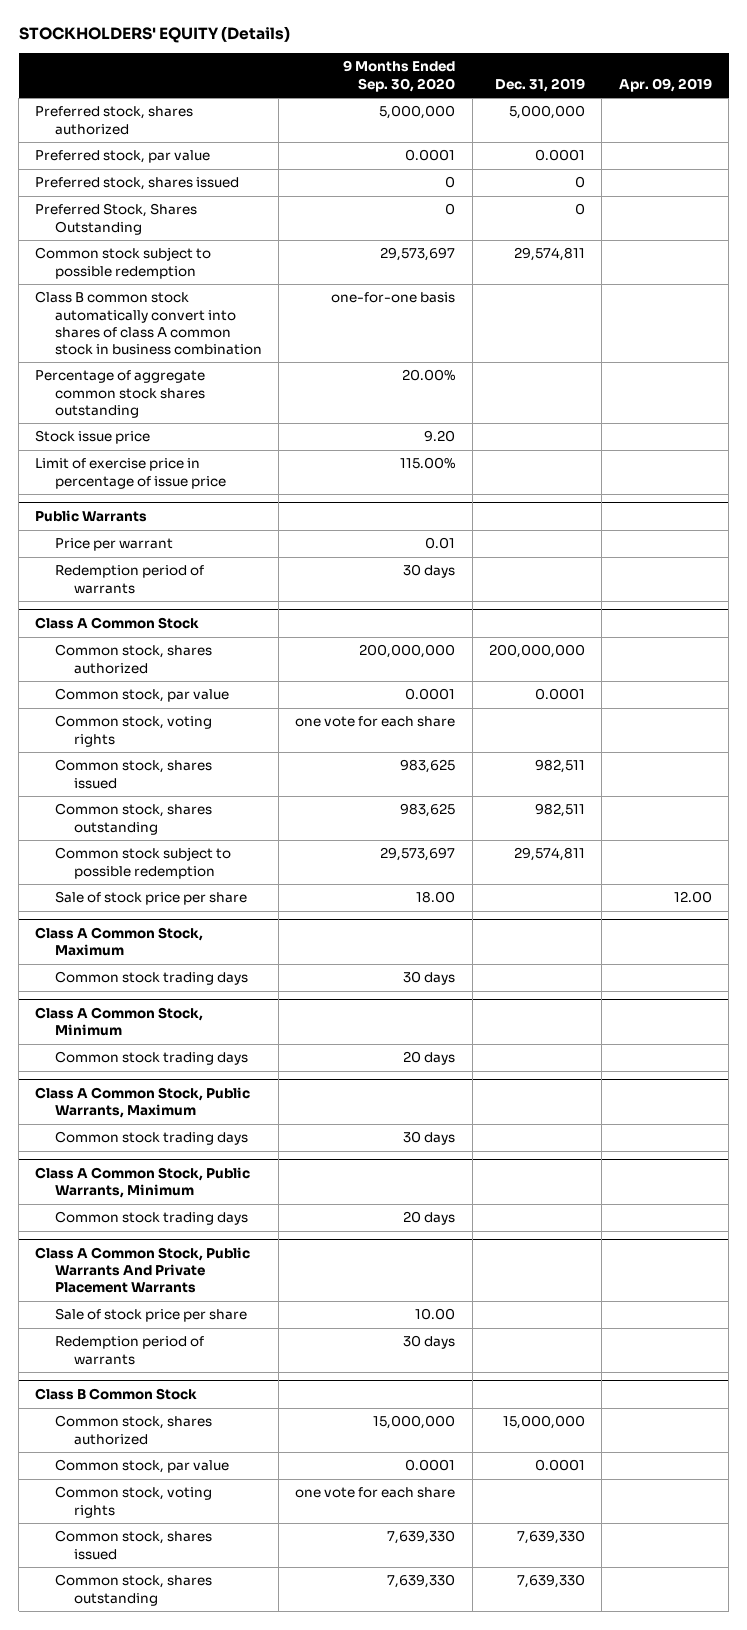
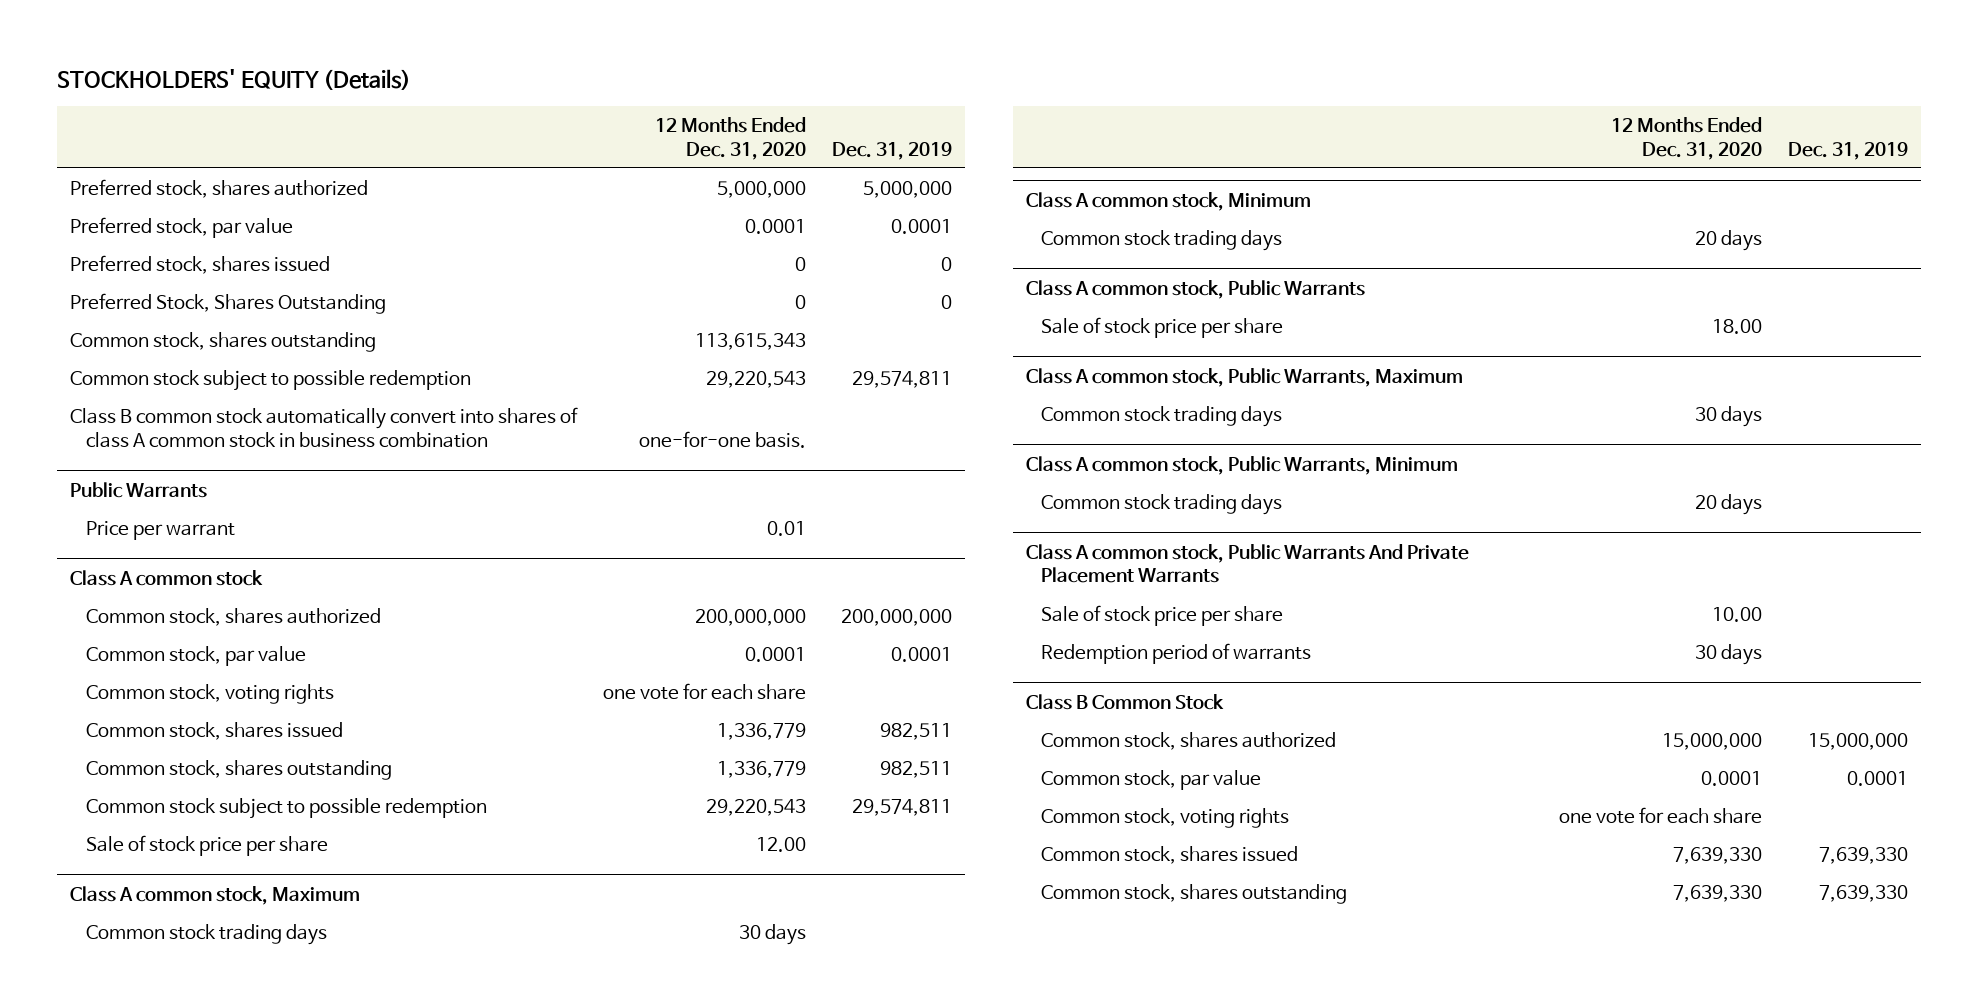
[343,60,456,92] 9 Months Ended Sep. 30, 2020 -> none
[618,77,712,92] Apr. 09, 2019 -> none
none -> [655,116,807,160] 12 Months Ended Dec. 31, 2020
none -> [70,331,377,352] Common stock, shares outstanding
[35,370,206,418] Percentage of aggregate common stock shares outstanding -> none
[35,430,151,445] Stock issue price -> none
[35,458,226,489] Limit of exercise price in percentage of issue price -> none
[54,565,204,594] Redemption period of warrants -> none
[35,616,200,629] Class A Common Stock -> [70,569,264,586] Class A common stock
[35,926,204,957] Class A Common Stock, Maximum -> [70,885,361,905] Class A common stock, Maximum
[35,1006,204,1037] Class A Common Stock, Minimum -> [1025,191,1311,211] Class A common stock, Minimum
none -> [1025,279,1365,299] Class A common stock, Public Warrants
none -> [1041,316,1284,338] Sale of stock price per share
[35,1086,251,1119] Class A Common Stock, Public Warrants, Maximum -> [1025,367,1463,387] Class A common stock, Public Warrants, Maximum
[35,1166,251,1199] Class A Common Stock, Public Warrants, Minimum -> [1025,455,1458,475] Class A common stock, Public Warrants, Minimum
[35,1246,251,1294] Class A Common Stock, Public Warrants And Private Placement Warrants -> [1025,543,1469,584] Class A common stock, Public Warrants And Private Placement Warrants

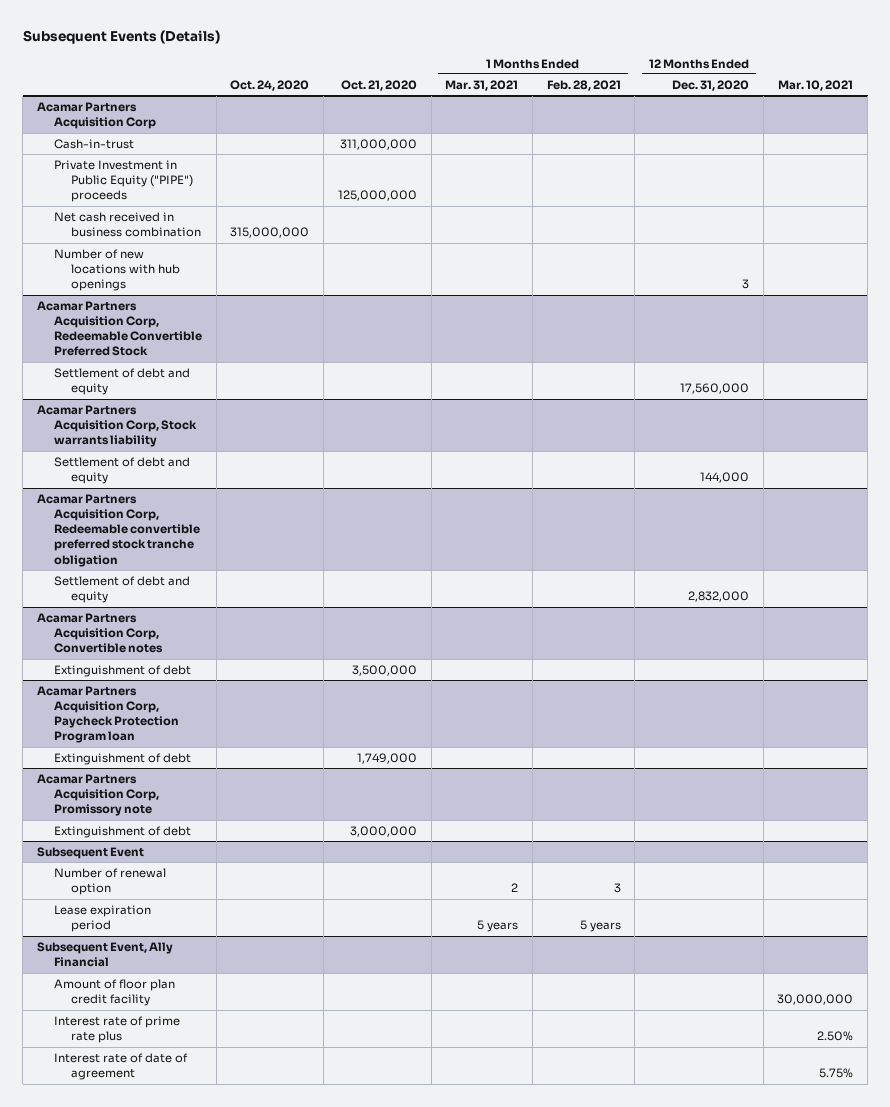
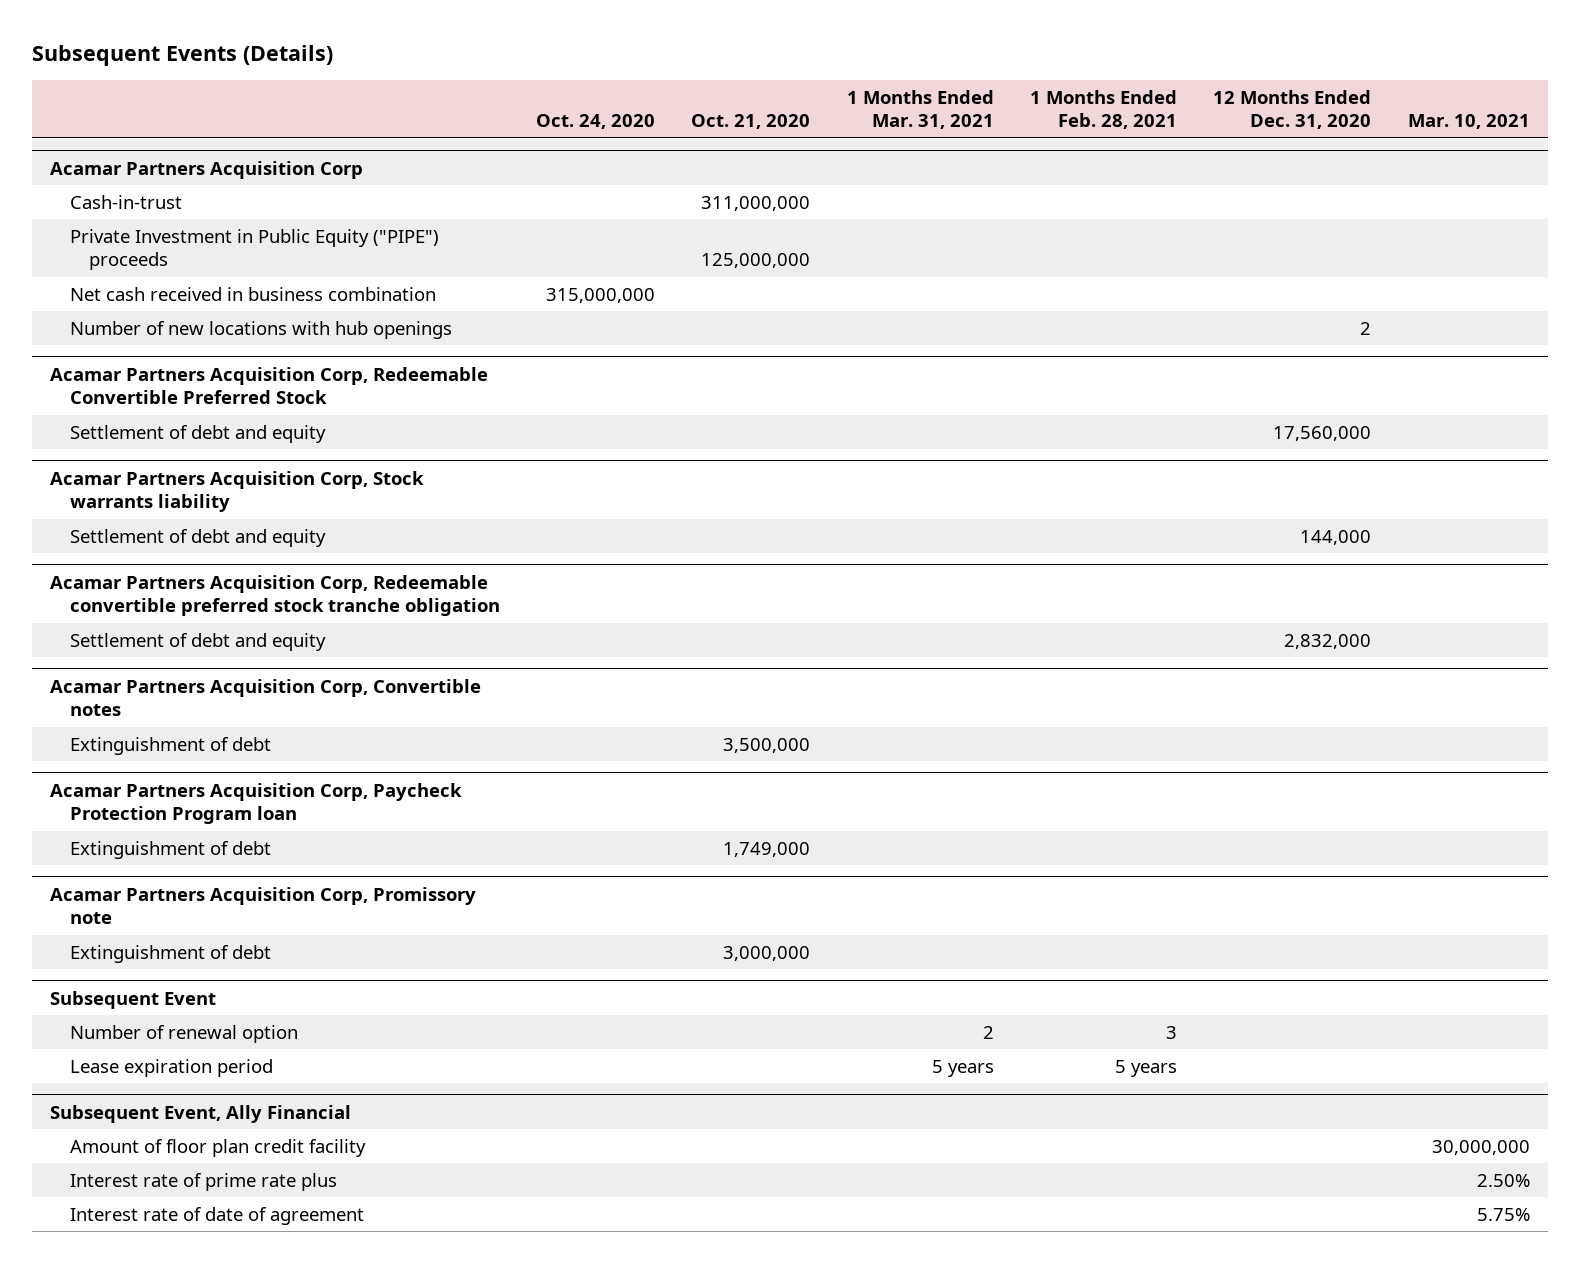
[741,279,749,290] 3 -> [1360,321,1372,335] 2

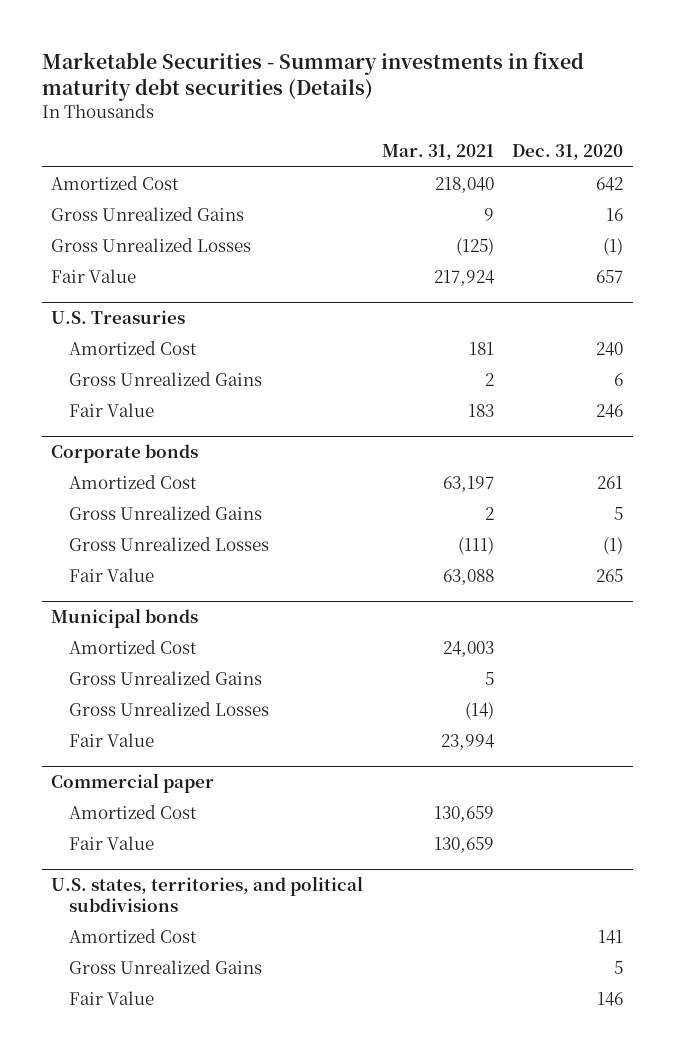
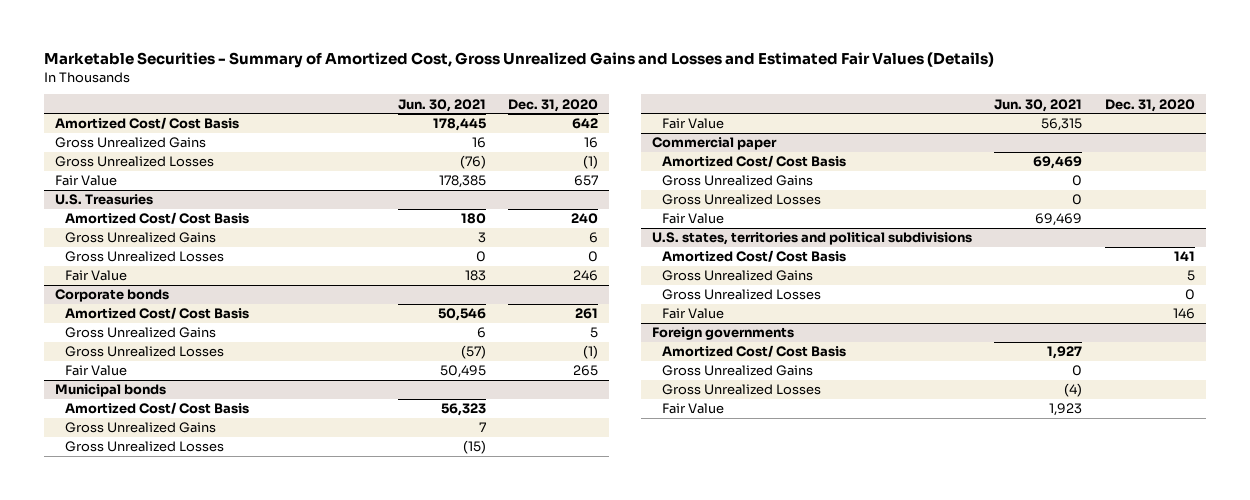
[42,51,585,102] Marketable Securities - Summary investments in fixed maturity debt securities (Details) -> [44,52,995,69] Marketable Securities - Summary of Amortized Cost, Gross Unrealized Gains and Losses and Estimated Fair Values (Details)
[381,144,494,161] Mar. 31, 2021 -> none
none -> [397,98,486,112] Jun. 30, 2021
[51,175,180,190] Amortized Cost -> [55,117,240,130] Amortized Cost/ Cost Basis
[69,340,198,355] Amortized Cost -> [65,212,250,225] Amortized Cost/ Cost Basis
none -> [65,251,225,263] Gross Unrealized Losses
[69,474,198,489] Amortized Cost -> [65,307,250,320] Amortized Cost/ Cost Basis
[69,639,198,654] Amortized Cost -> [65,402,250,415] Amortized Cost/ Cost Basis
[69,804,198,819] Amortized Cost -> [662,155,847,168] Amortized Cost/ Cost Basis
none -> [662,175,814,187] Gross Unrealized Gains
none -> [662,194,822,206] Gross Unrealized Losses
[51,876,364,912] U.S. states, territories, and political subdivisions -> [652,232,973,246] U.S. states, territories and political subdivisions
[69,928,198,943] Amortized Cost -> [662,250,847,263] Amortized Cost/ Cost Basis
none -> [662,289,822,301] Gross Unrealized Losses
none -> [652,327,795,341] Foreign governments
none -> [662,345,847,358] Amortized Cost/ Cost Basis
none -> [662,365,814,377] Gross Unrealized Gains
none -> [662,384,822,396] Gross Unrealized Losses
none -> [662,403,725,415] Fair Value

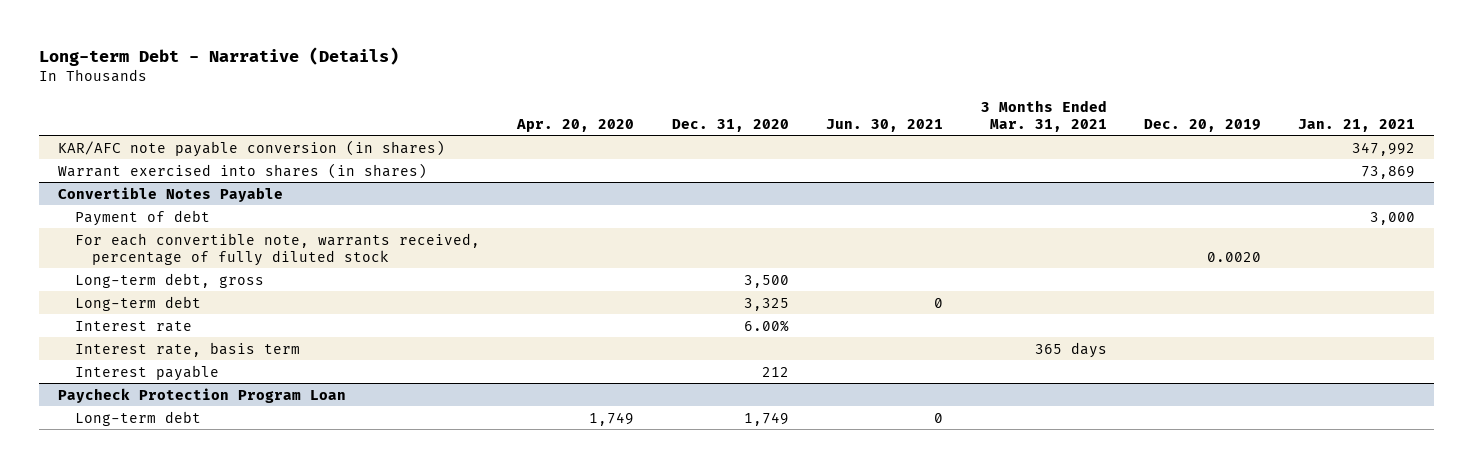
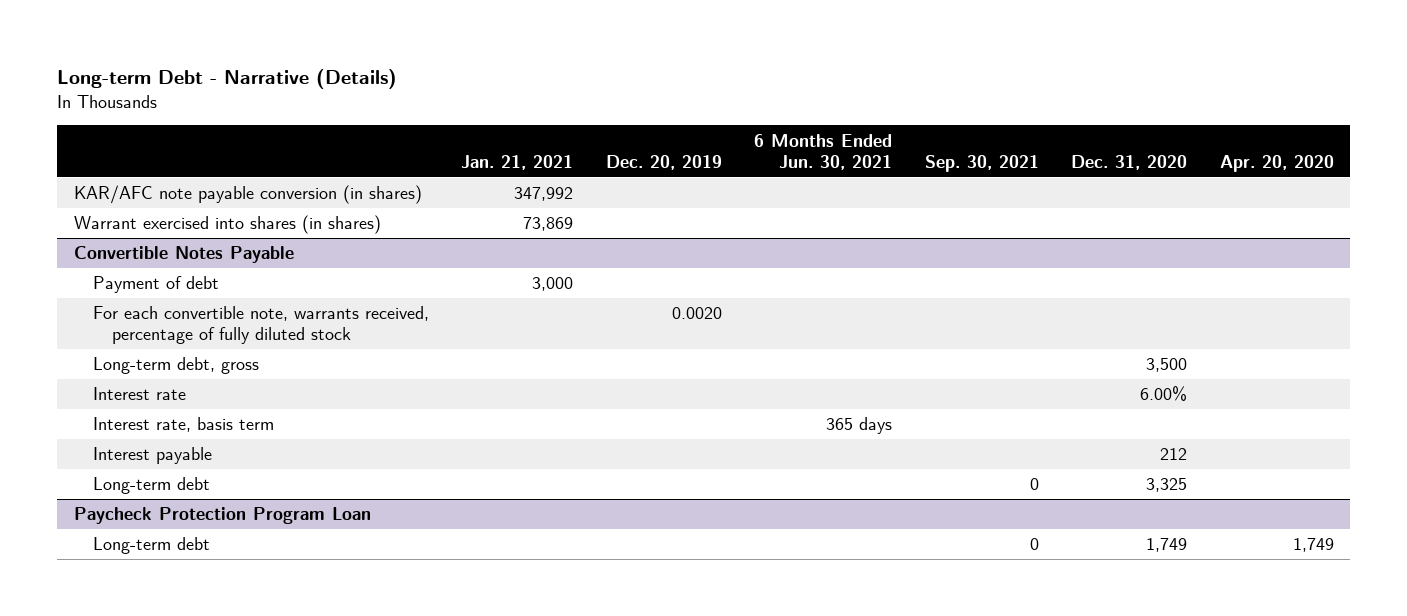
[826,118,944,132] Jun. 30, 2021 -> none
[980,99,1107,132] 3 Months Ended Mar. 31, 2021 -> none
none -> [754,133,893,170] 6 Months Ended Jun. 30, 2021
none -> [924,154,1039,172] Sep. 30, 2021
[75,295,202,311] Long-term debt -> [92,477,210,495] Long-term debt

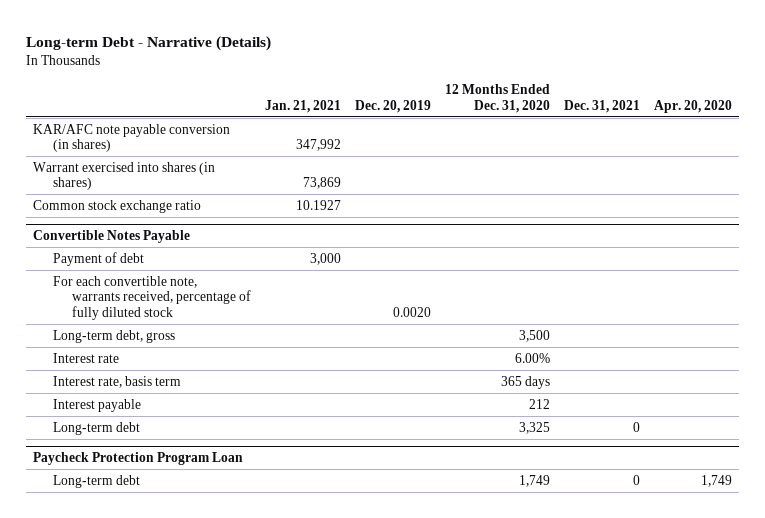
[754,133,893,170] 6 Months Ended Jun. 30, 2021 -> none
[924,154,1039,172] Sep. 30, 2021 -> none
[1071,154,1188,170] Dec. 31, 2020 -> none
none -> [444,84,550,113] 12 Months Ended Dec. 31, 2020
none -> [564,99,641,113] Dec. 31, 2021
none -> [33,199,202,213] Common stock exchange ratio

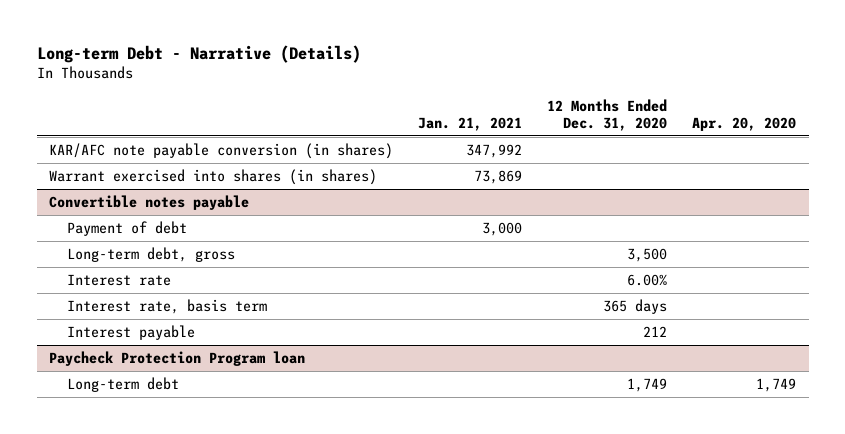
[354,99,431,113] Dec. 20, 2019 -> none
[564,99,641,113] Dec. 31, 2021 -> none
[33,199,202,213] Common stock exchange ratio -> none
[33,230,191,244] Convertible Notes Payable -> [49,195,250,211] Convertible notes payable
[52,275,251,321] For each convertible note, warrants received, percentage of fully diluted stock -> none
[52,421,140,435] Long-term debt -> none
[33,452,244,466] Paycheck Protection Program Loan -> [49,351,306,367] Paycheck Protection Program loan

